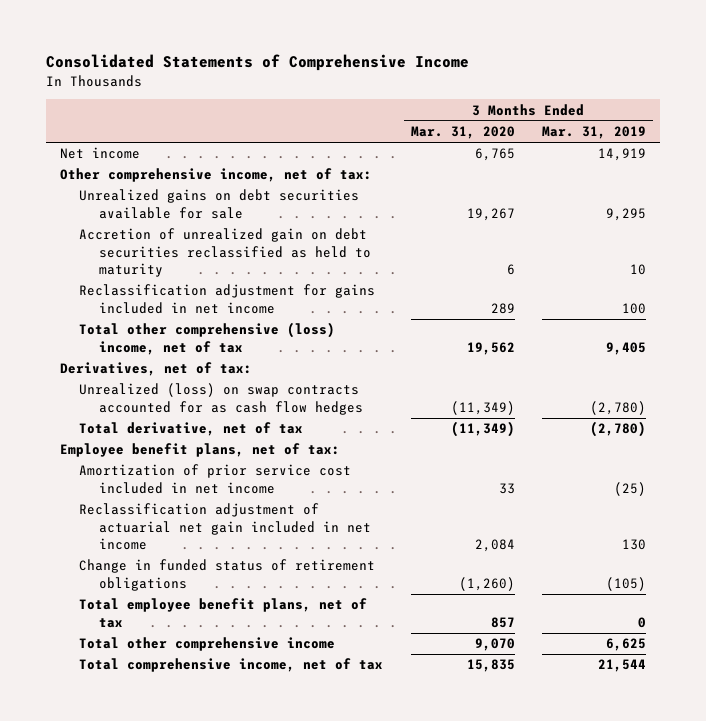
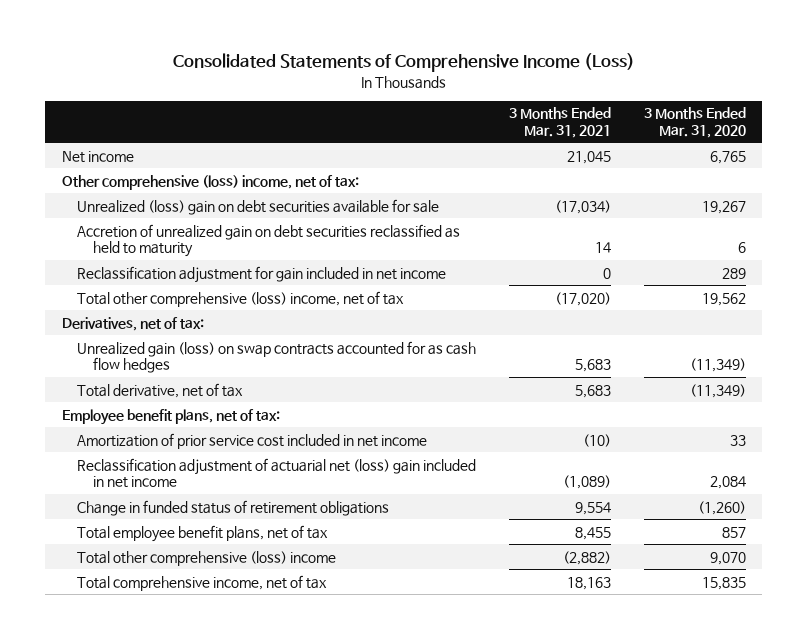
[46,54,470,72] Consolidated Statements of Comprehensive Income -> [172,53,635,73] Consolidated Statements of Comprehensive Income (Loss)
[542,126,647,140] Mar. 31, 2019 -> none
none -> [509,107,612,139] 3 Months Ended Mar. 31, 2021
[59,168,372,183] Other comprehensive income, net of tax: -> [61,174,359,190] Other comprehensive (loss) income, net of tax:
[79,189,360,219] Unrealized gains on debt securities available for sale -> [77,198,440,215] Unrealized (loss) gain on debt securities available for sale
[79,284,376,314] Reclassification adjustment for gains included in net income -> [77,265,447,283] Reclassification adjustment for gain included in net income
[79,383,363,415] Unrealized (loss) on swap contracts accounted for as cash flow hedges -> [77,340,477,374] Unrealized gain (loss) on swap contracts accounted for as cash flow hedges
[79,503,371,551] Reclassification adjustment of actuarial net gain included in net income -> [77,457,477,489] Reclassification adjustment of actuarial net (loss) gain included in net income
[79,637,336,652] Total other comprehensive income -> [77,550,337,566] Total other comprehensive (loss) income

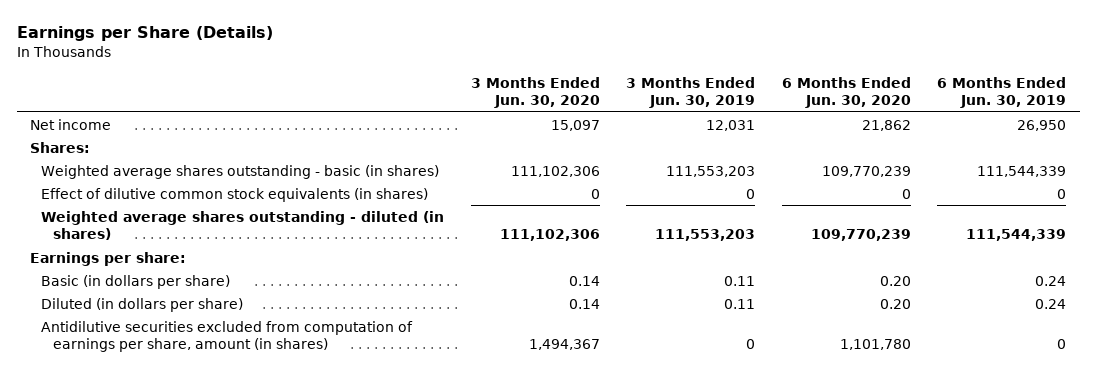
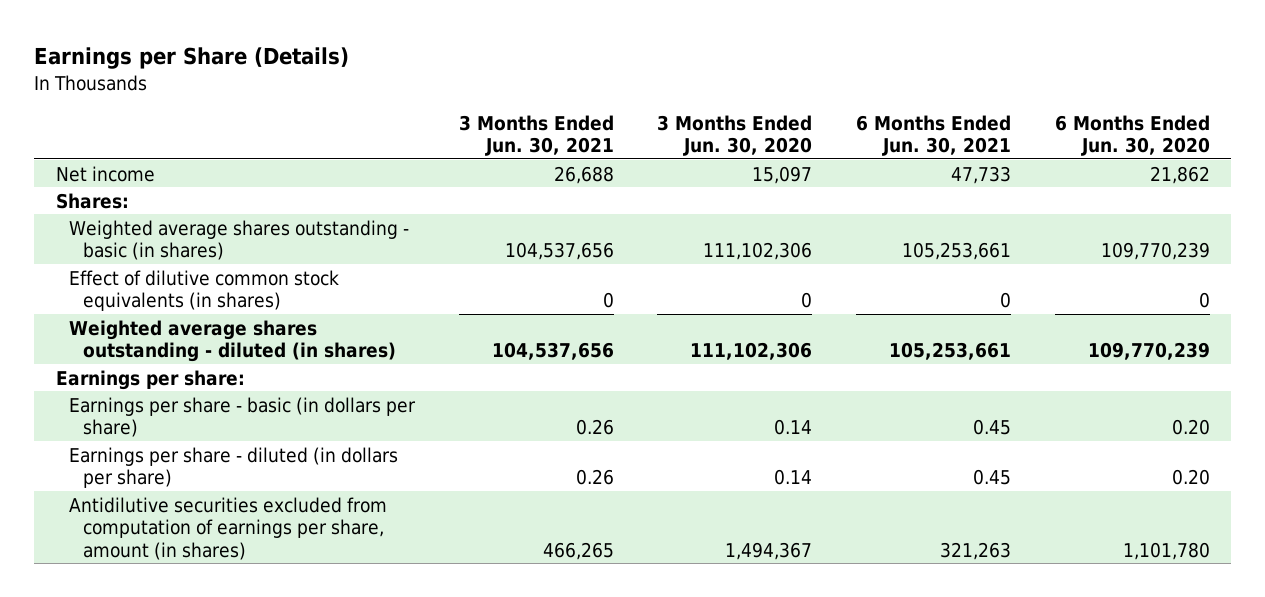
[626,76,756,108] 3 Months Ended Jun. 30, 2019 -> none
[937,76,1067,108] 6 Months Ended Jun. 30, 2019 -> none
none -> [458,114,614,156] 3 Months Ended Jun. 30, 2021
none -> [856,114,1012,156] 6 Months Ended Jun. 30, 2021
[41,274,231,289] Basic (in dollars per share) -> [69,396,417,438] Earnings per share - basic (in dollars per share)
[41,297,244,312] Diluted (in dollars per share) -> [69,446,399,489] Earnings per share - diluted (in dollars per share)

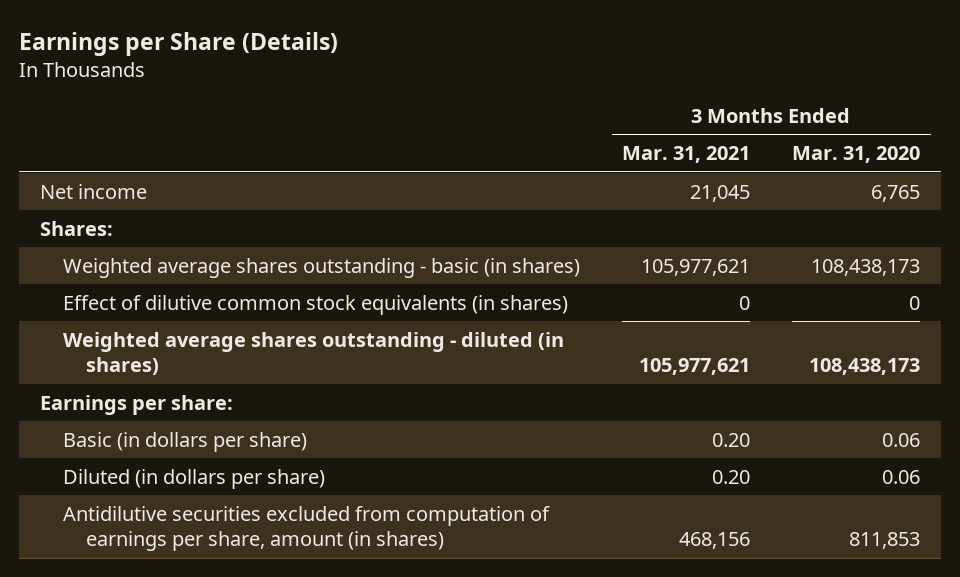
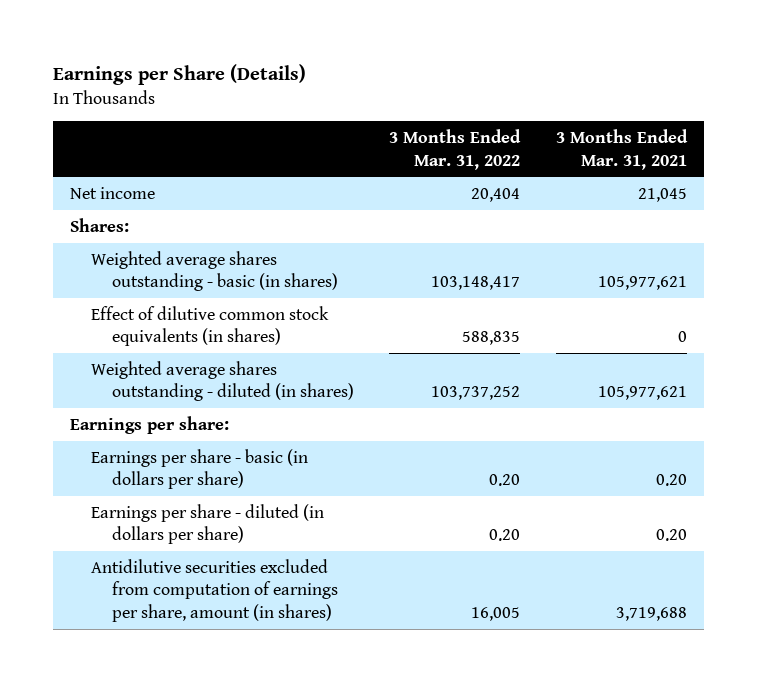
[792,146,921,164] Mar. 31, 2020 -> none
none -> [389,129,522,170] 3 Months Ended Mar. 31, 2022
[63,431,308,452] Basic (in dollars per share) -> [91,448,309,490] Earnings per share - basic (in dollars per share)
[63,468,326,489] Diluted (in dollars per share) -> [91,503,325,545] Earnings per share - diluted (in dollars per share)
[679,532,751,550] 468,156 -> [615,606,687,621] 3,719,688

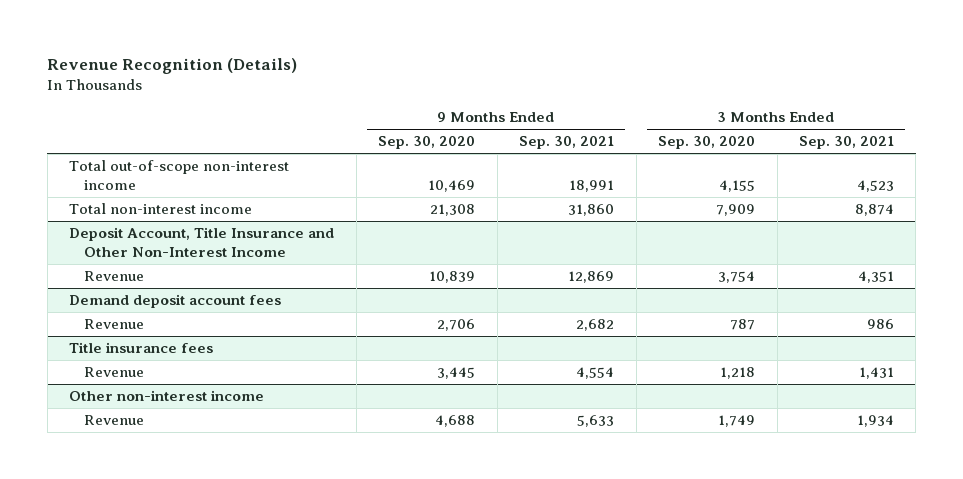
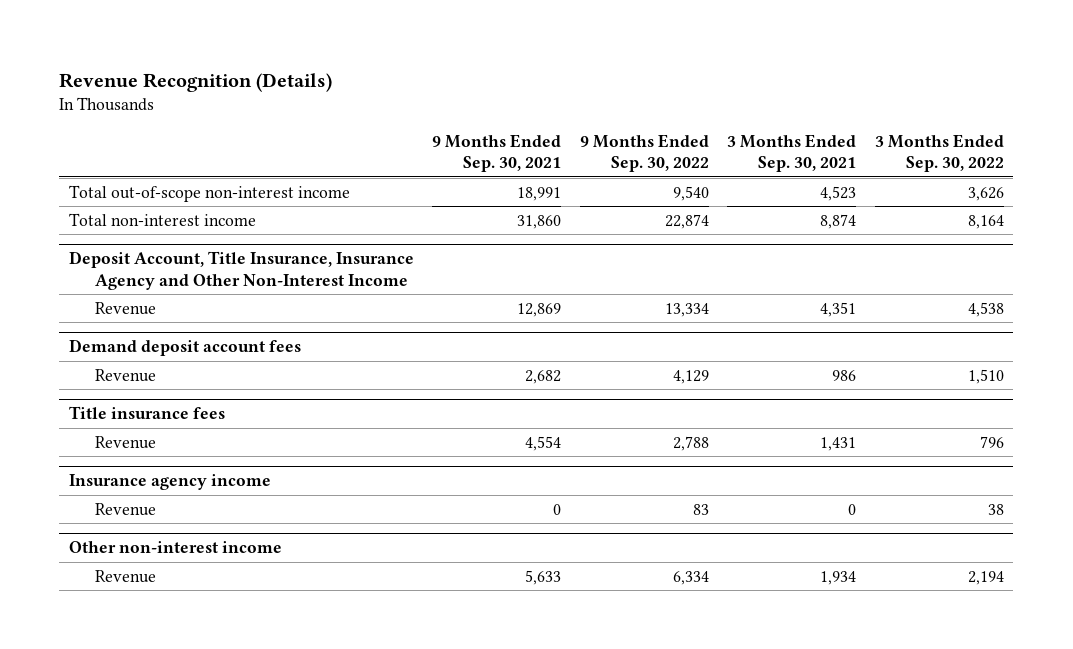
[378,136,476,150] Sep. 30, 2020 -> none
[658,136,756,150] Sep. 30, 2020 -> none
none -> [579,134,709,173] 9 Months Ended Sep. 30, 2022
none -> [874,134,1004,173] 3 Months Ended Sep. 30, 2022
[69,227,335,257] Deposit Account, Title Insurance and Other Non-Interest Income -> [68,251,414,290] Deposit Account, Title Insurance, Insurance Agency and Other Non-Interest Income
none -> [68,474,271,491] Insurance agency income
none -> [94,502,156,516] Revenue

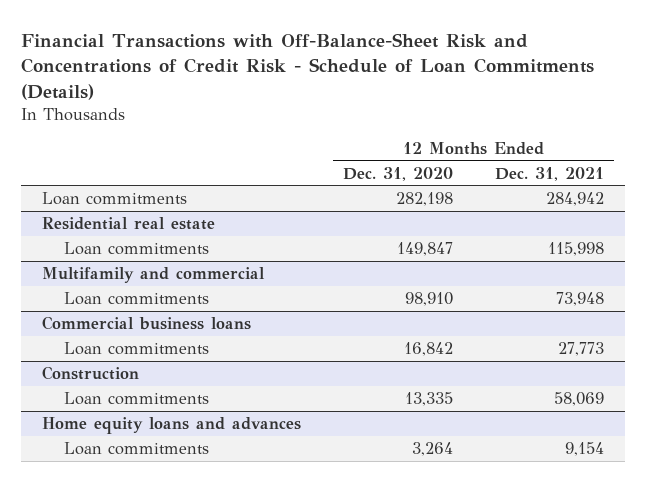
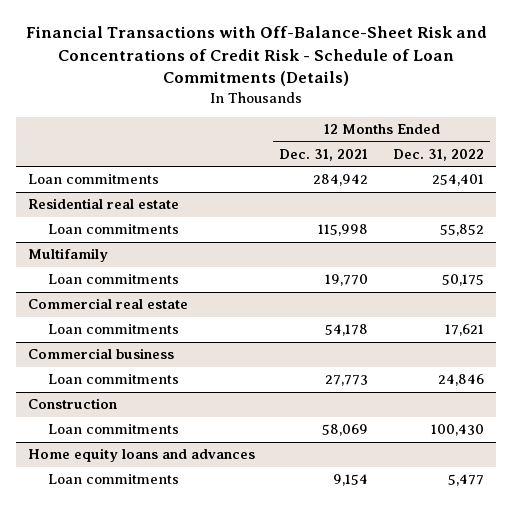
[343,166,454,181] Dec. 31, 2020 -> none
none -> [392,148,484,161] Dec. 31, 2022
[42,267,266,284] Multifamily and commercial -> none
none -> [27,248,108,263] Multifamily
[555,292,604,307] 73,948 -> [325,274,369,287] 19,770
none -> [27,298,188,310] Commercial real estate
none -> [47,324,179,335] Loan commitments
[42,316,252,331] Commercial business loans -> [27,348,174,360] Commercial business

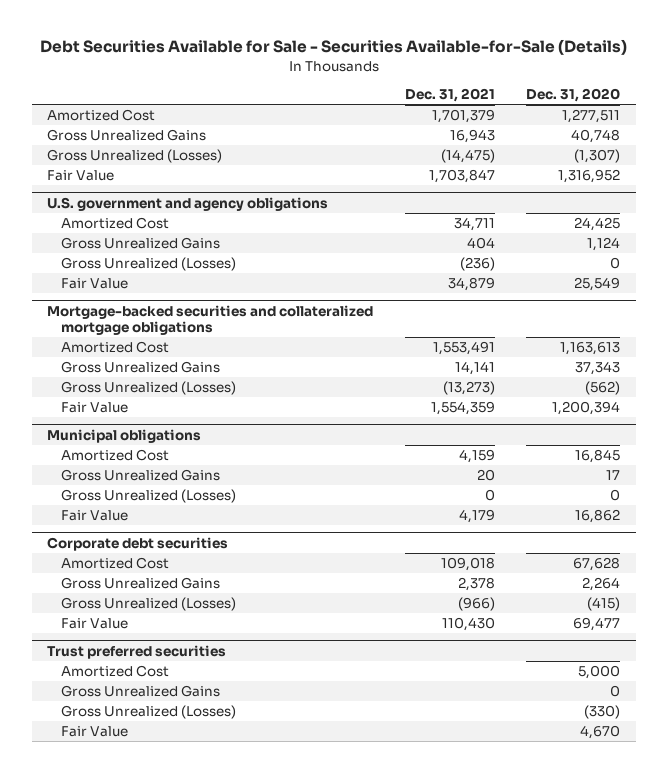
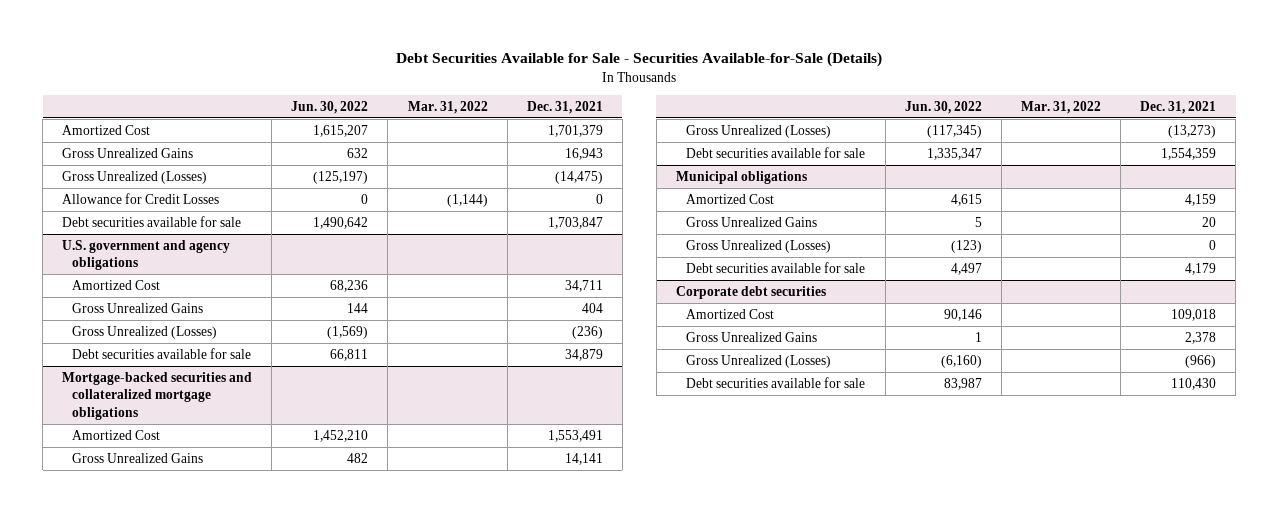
[526,88,621,103] Dec. 31, 2020 -> none
none -> [291,100,369,114] Jun. 30, 2022
none -> [407,100,488,114] Mar. 31, 2022
none -> [62,192,220,204] Allowance for Credit Losses
[47,170,115,182] Fair Value -> [62,215,242,227] Debt securities available for sale
[61,278,129,290] Fair Value -> [72,347,252,359] Debt securities available for sale
[61,402,129,414] Fair Value -> [685,146,865,158] Debt securities available for sale
[61,510,129,522] Fair Value -> [685,261,865,273] Debt securities available for sale
[47,644,227,659] Trust preferred securities -> none
[61,665,170,678] Amortized Cost -> none
[61,685,221,698] Gross Unrealized Gains -> none
[61,705,237,720] Gross Unrealized (Losses) -> none
[61,726,129,738] Fair Value -> none
[61,618,129,630] Fair Value -> [685,376,865,388] Debt securities available for sale

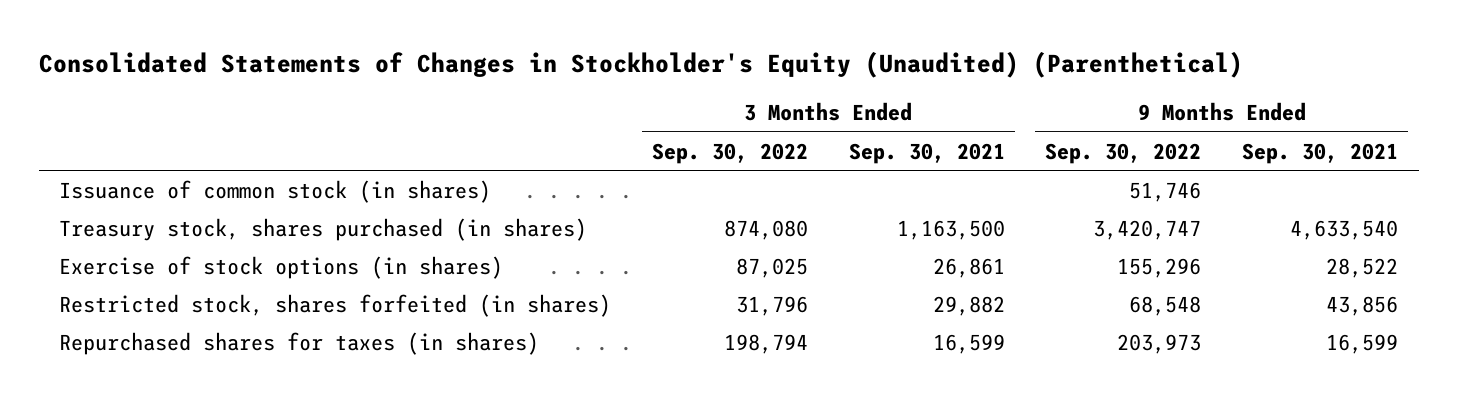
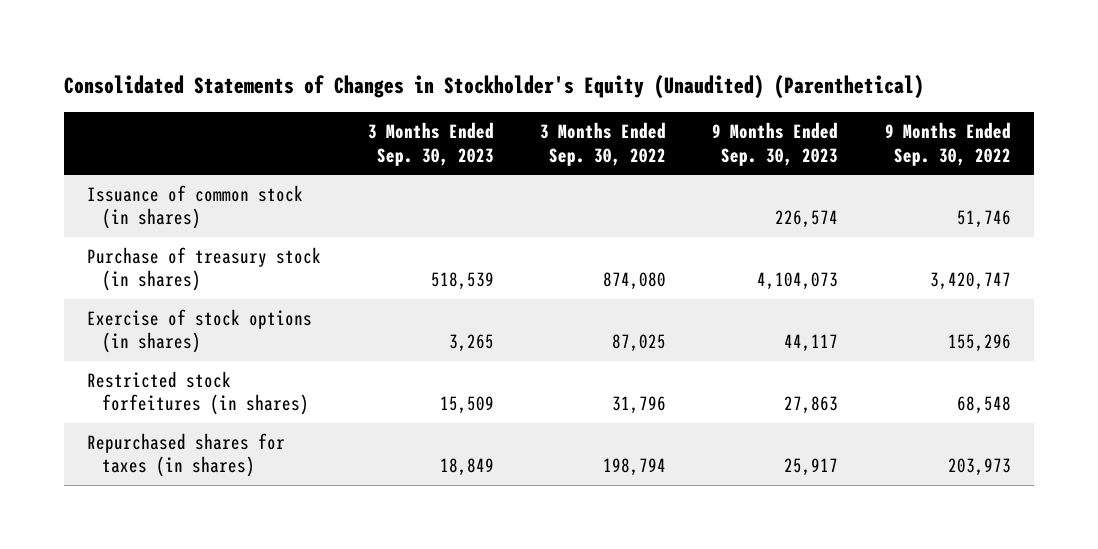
[848,142,1005,164] Sep. 30, 2021 -> none
[1242,142,1399,164] Sep. 30, 2021 -> none
none -> [367,121,494,166] 3 Months Ended Sep. 30, 2023
none -> [712,121,839,166] 9 Months Ended Sep. 30, 2023
[59,217,588,241] Treasury stock, shares purchased (in shares) -> [87,246,322,292] Purchase of treasury stock (in shares)
[59,293,612,317] Restricted stock, shares forfeited (in shares) -> [87,370,310,416] Restricted stock forfeitures (in shares)

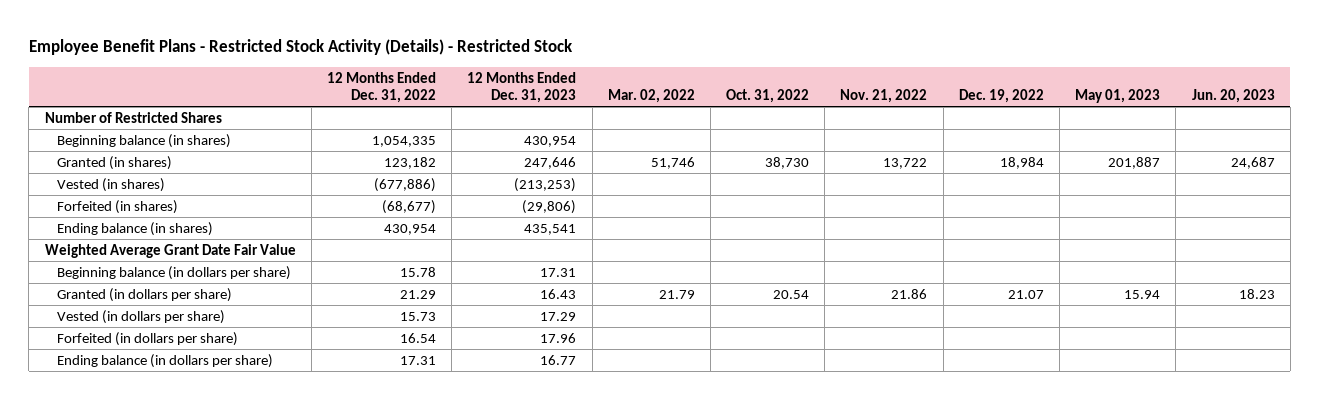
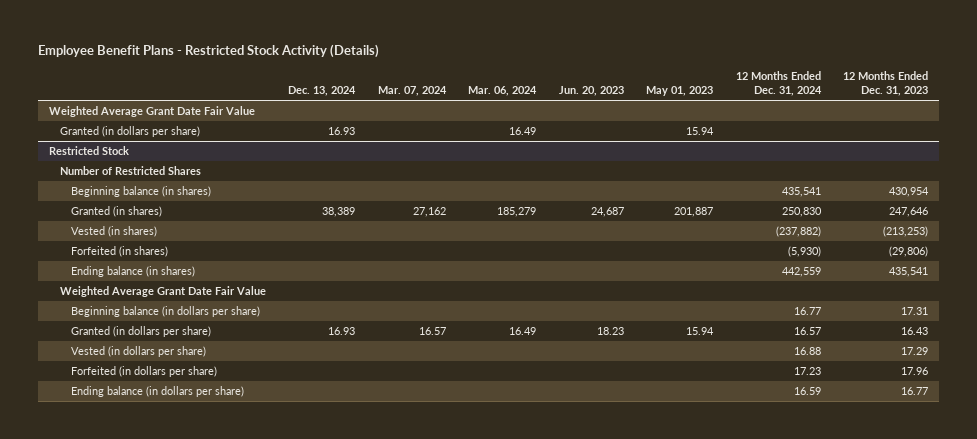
[28,39,573,56] Employee Benefit Plans - Restricted Stock Activity (Details) - Restricted Stock -> [37,43,379,58] Employee Benefit Plans - Restricted Stock Activity (Details)
[326,71,436,104] 12 Months Ended Dec. 31, 2022 -> none
[607,89,695,104] Mar. 02, 2022 -> none
[726,89,810,104] Oct. 31, 2022 -> none
[840,89,928,104] Nov. 21, 2022 -> none
[958,89,1044,104] Dec. 19, 2022 -> none
none -> [288,85,357,96] Dec. 13, 2024
none -> [377,85,447,96] Mar. 07, 2024
none -> [468,85,538,96] Mar. 06, 2024
none -> [735,71,822,96] 12 Months Ended Dec. 31, 2024
none -> [48,106,255,118] Weighted Average Grant Date Fair Value
none -> [59,126,200,138] Granted (in dollars per share)
none -> [48,146,129,156] Restricted Stock

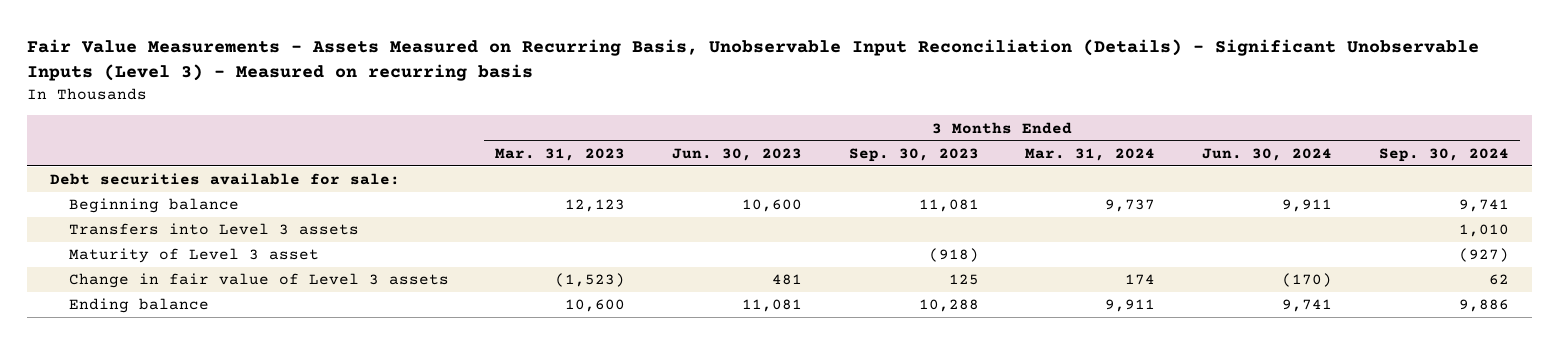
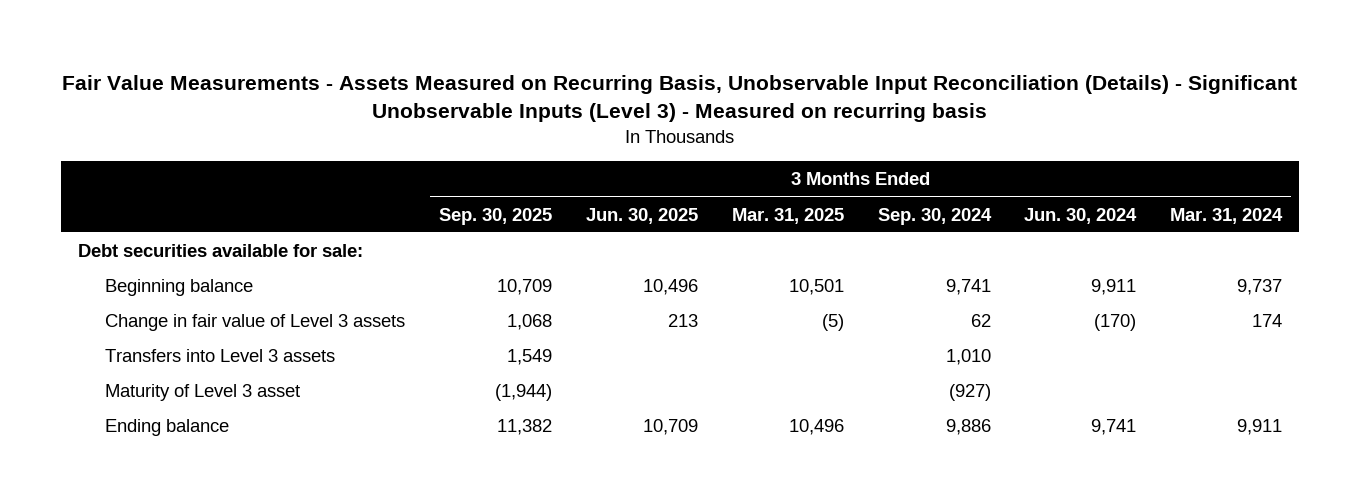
[495,147,626,161] Mar. 31, 2023 -> none
[672,147,803,161] Jun. 30, 2023 -> none
[848,147,979,162] Sep. 30, 2023 -> none
none -> [438,207,552,225] Sep. 30, 2025
none -> [585,207,698,224] Jun. 30, 2025
none -> [731,207,844,224] Mar. 31, 2025
[68,273,449,289] Change in fair value of Level 3 assets -> [104,313,405,331] Change in fair value of Level 3 assets

